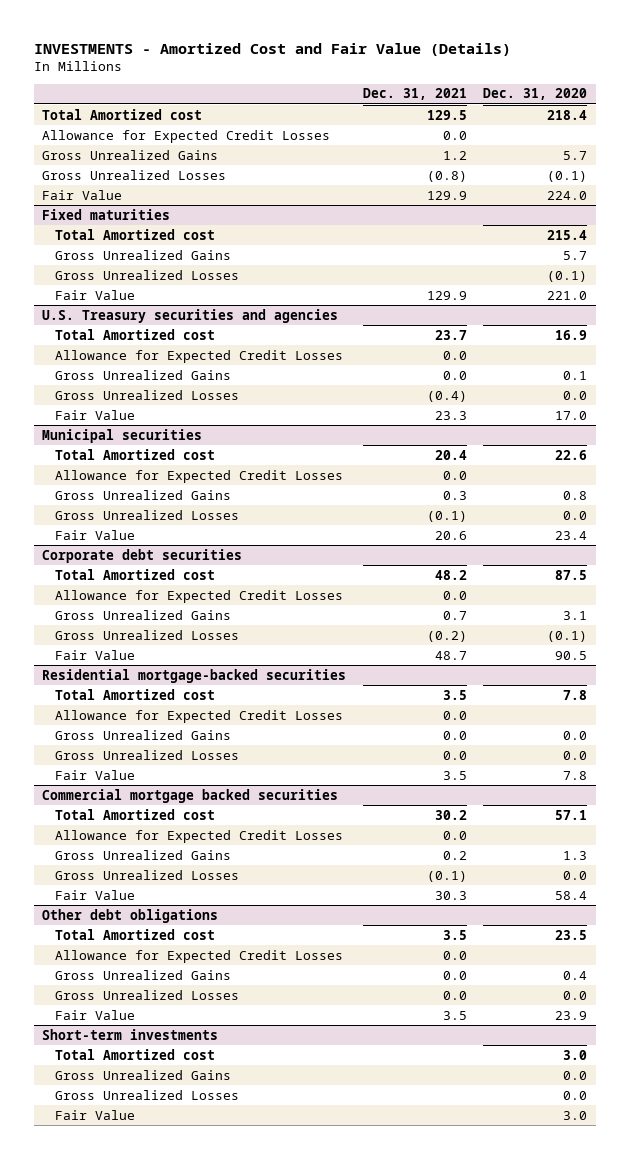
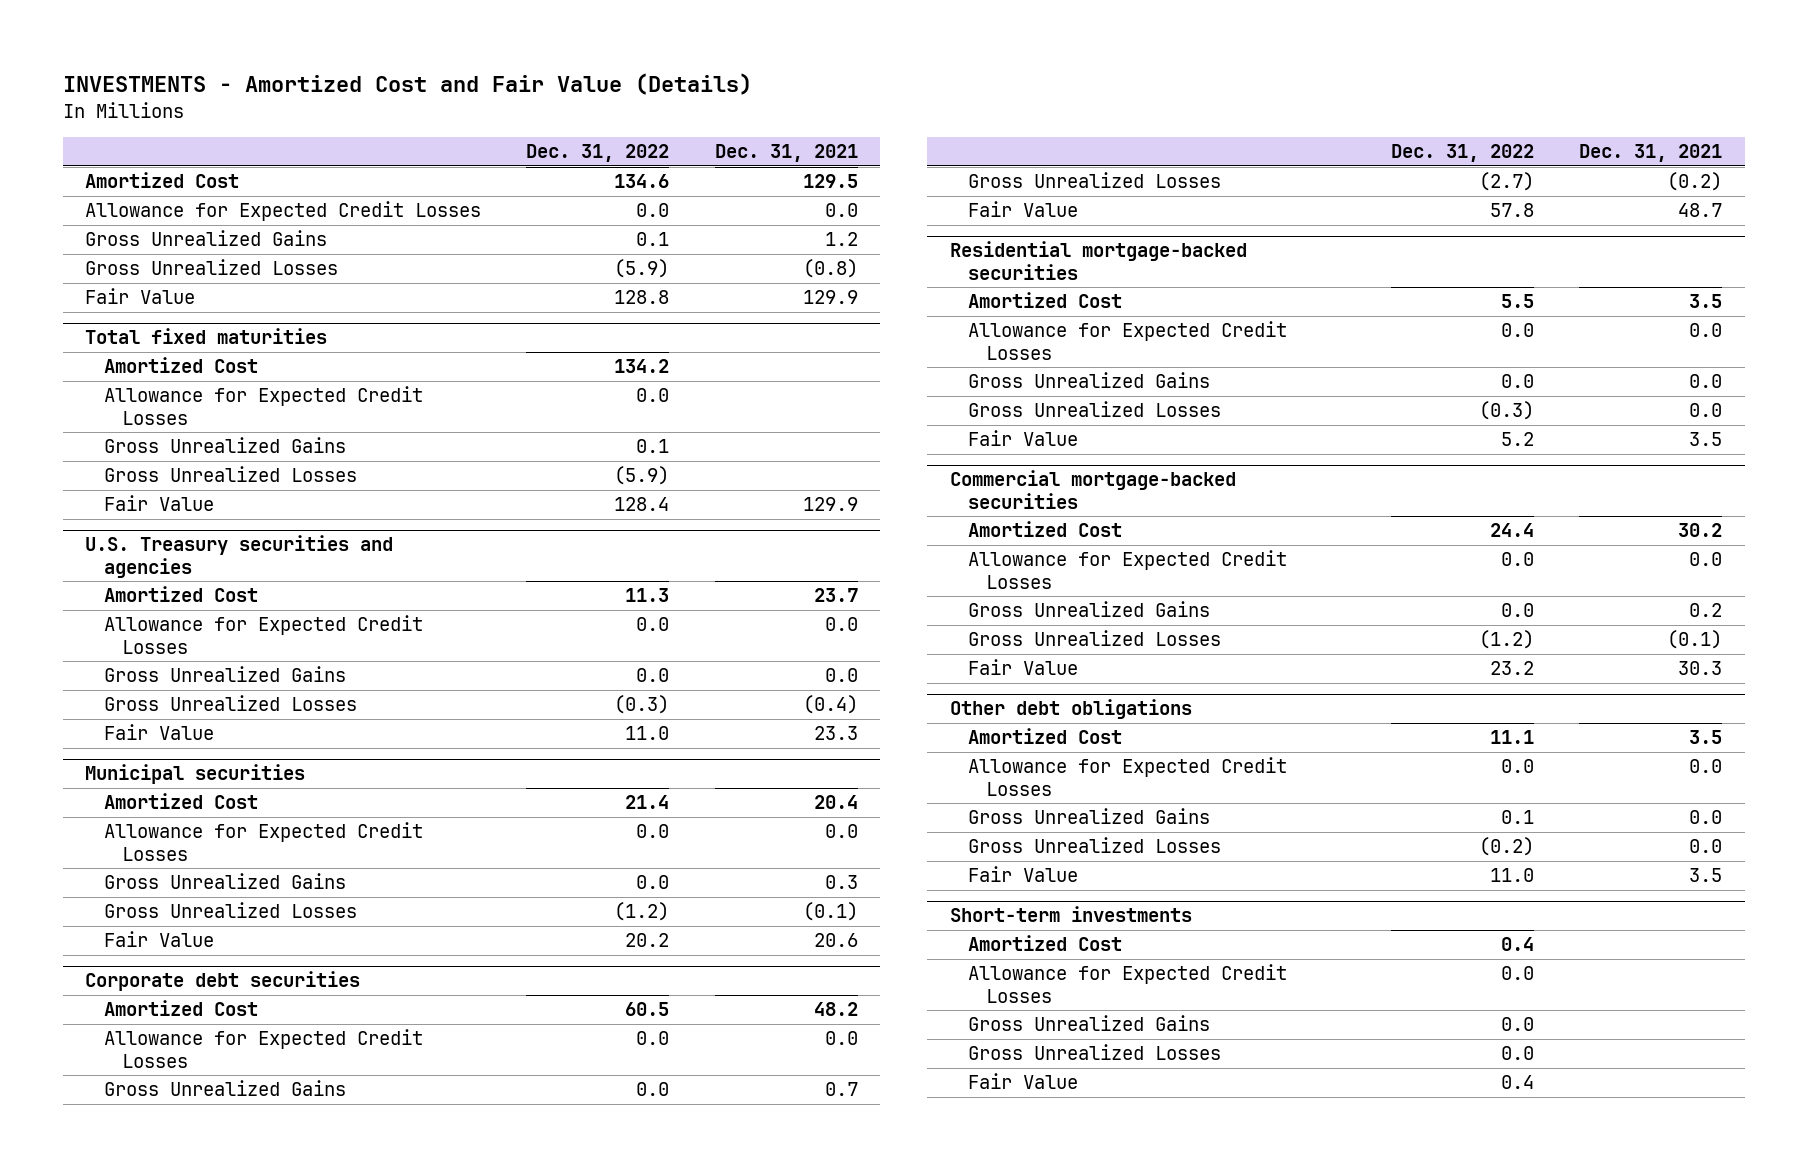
[483,88,588,101] Dec. 31, 2020 -> none
none -> [526,144,670,163] Dec. 31, 2022
[41,108,202,120] Total Amortized cost -> [85,172,240,189] Amortized Cost
[41,208,170,220] Fixed maturities -> [85,328,328,345] Total fixed maturities
[54,228,215,240] Total Amortized cost -> [103,357,258,374] Amortized Cost
none -> [103,386,423,425] Allowance for Expected Credit Losses
[54,328,215,340] Total Amortized cost -> [103,586,258,603] Amortized Cost
[54,448,215,460] Total Amortized cost -> [103,793,258,810] Amortized Cost
[54,568,215,580] Total Amortized cost -> [103,1000,258,1017] Amortized Cost
[54,688,215,700] Total Amortized cost -> [968,292,1123,309] Amortized Cost
[41,788,338,803] Commercial mortgage backed securities -> [950,470,1237,509] Commercial mortgage-backed securities
[54,808,215,820] Total Amortized cost -> [968,521,1123,538] Amortized Cost
[54,928,215,940] Total Amortized cost -> [968,728,1123,745] Amortized Cost
[54,1048,215,1060] Total Amortized cost -> [968,935,1123,952] Amortized Cost
none -> [968,964,1288,1003] Allowance for Expected Credit Losses

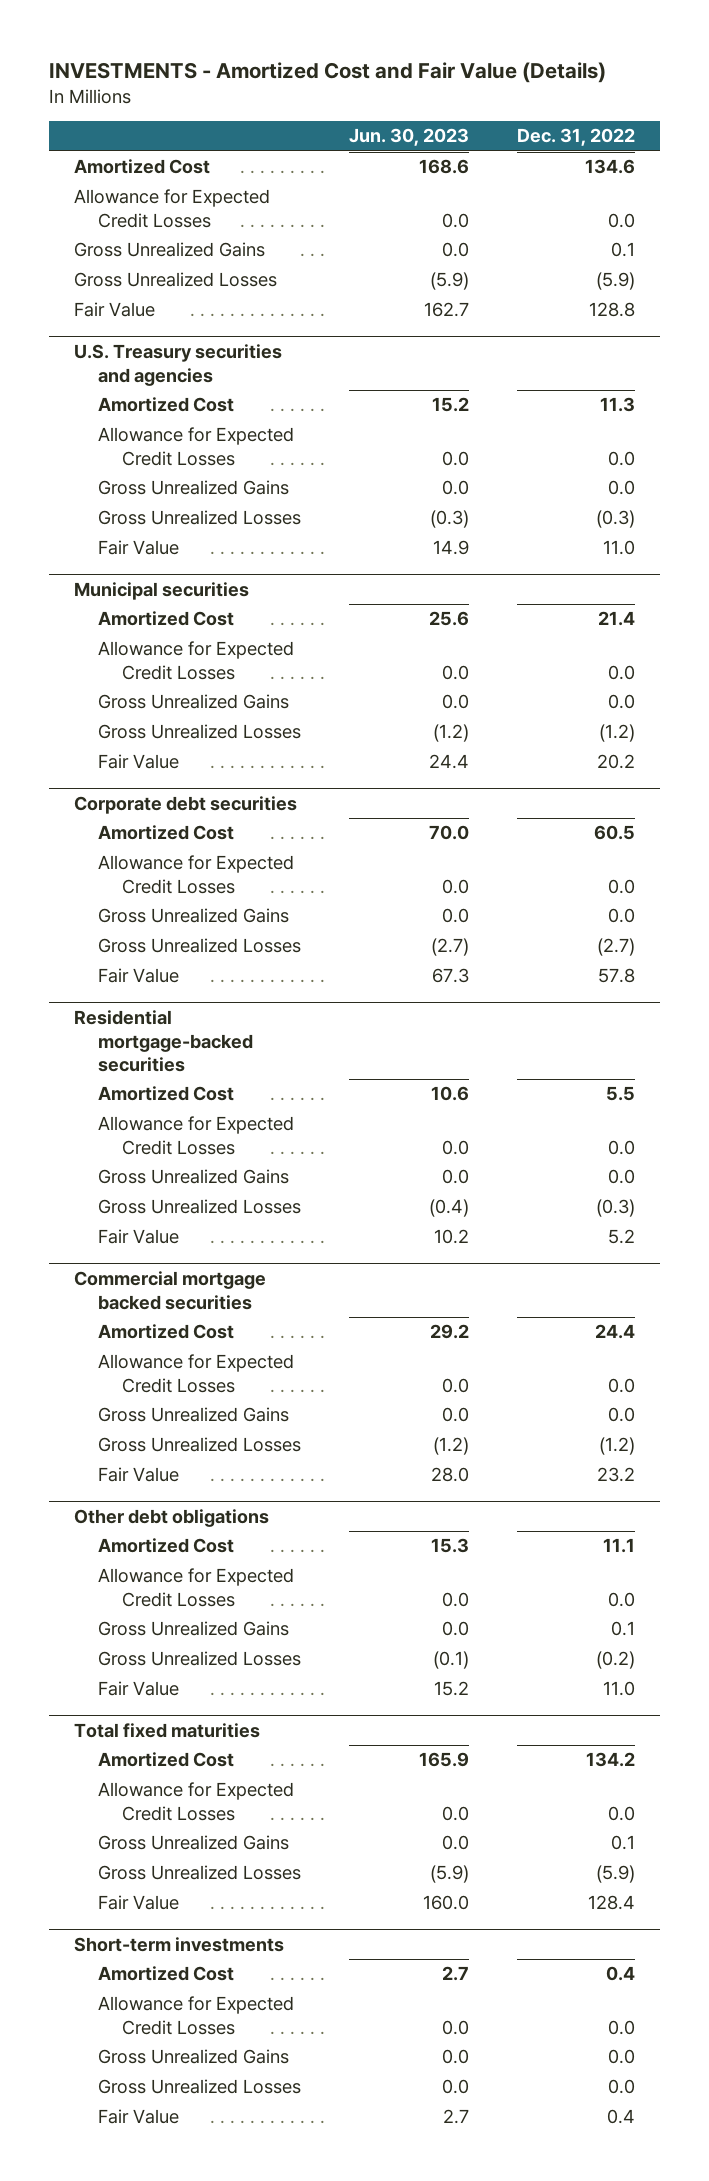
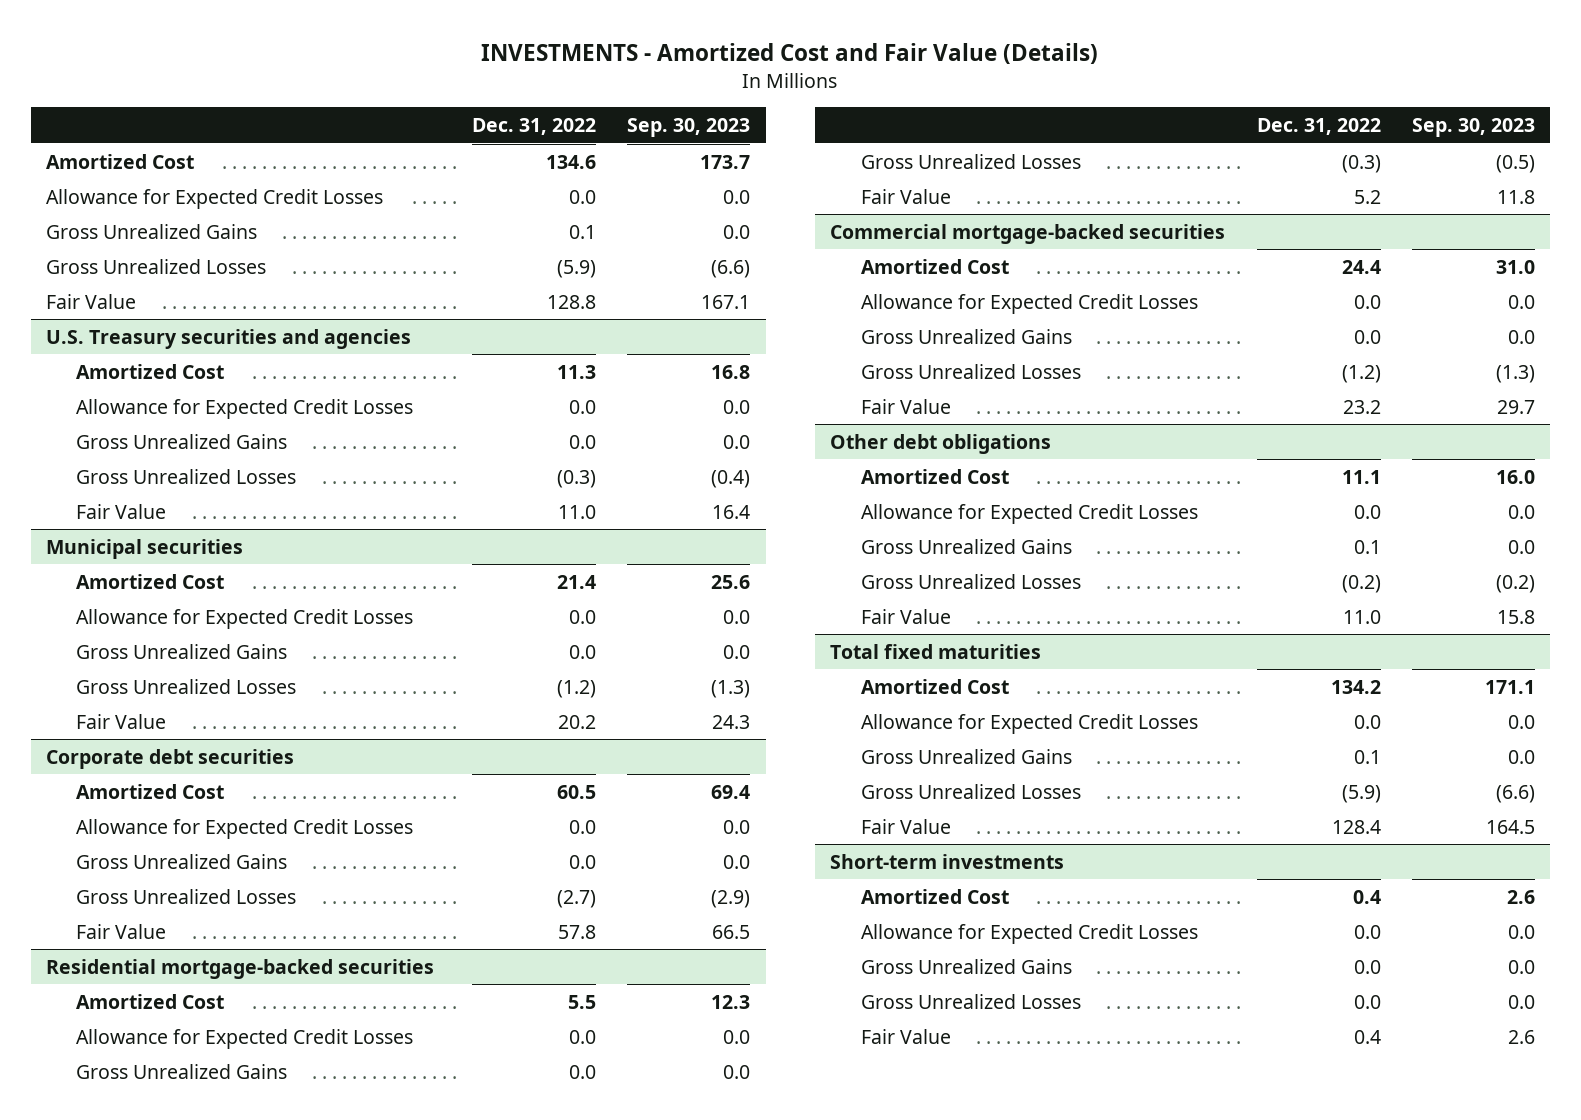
[348,128,469,147] Jun. 30, 2023 -> none
none -> [627,117,751,137] Sep. 30, 2023
[73,1271,266,1310] Commercial mortgage backed securities -> [830,223,1226,244] Commercial mortgage-backed securities

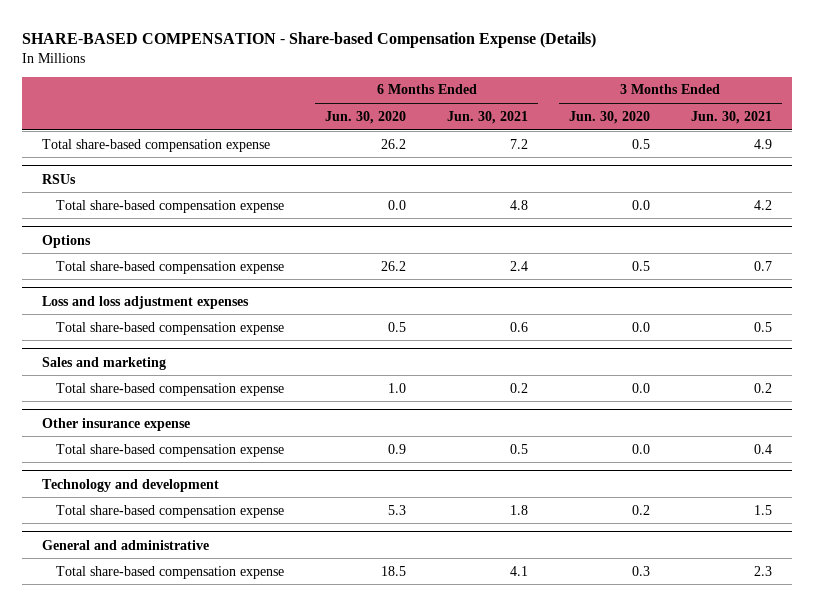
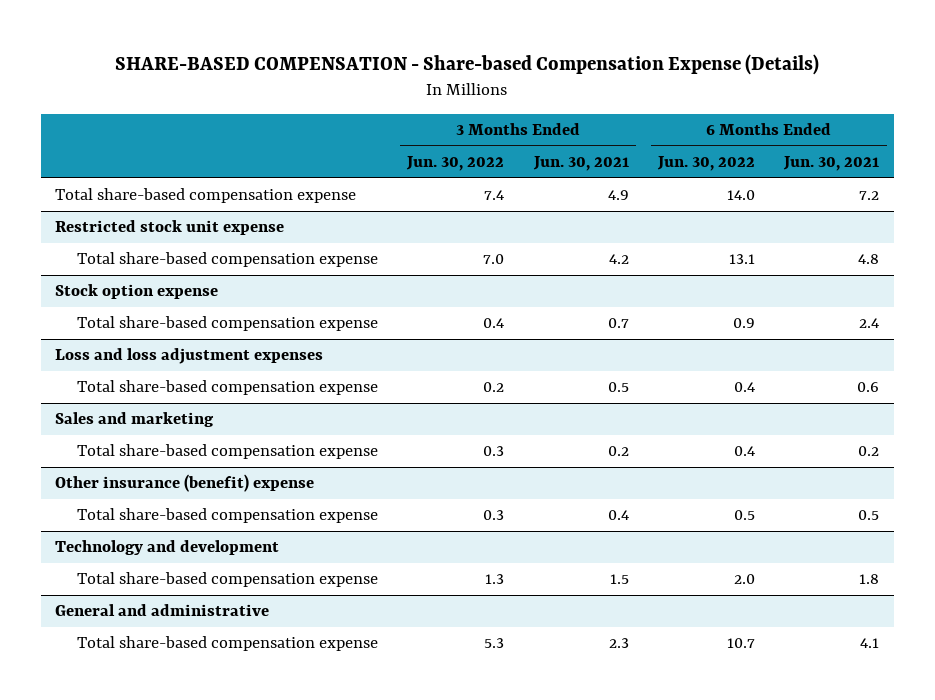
[325,110,407,124] Jun. 30, 2020 -> none
[568,110,650,124] Jun. 30, 2020 -> none
none -> [406,156,505,172] Jun. 30, 2022
none -> [656,156,755,172] Jun. 30, 2022
[42,173,77,184] RSUs -> [55,220,285,236] Restricted stock unit expense
[42,234,92,248] Options -> [55,284,219,300] Stock option expense
[42,417,191,431] Other insurance expense -> [55,474,315,493] Other insurance (benefit) expense

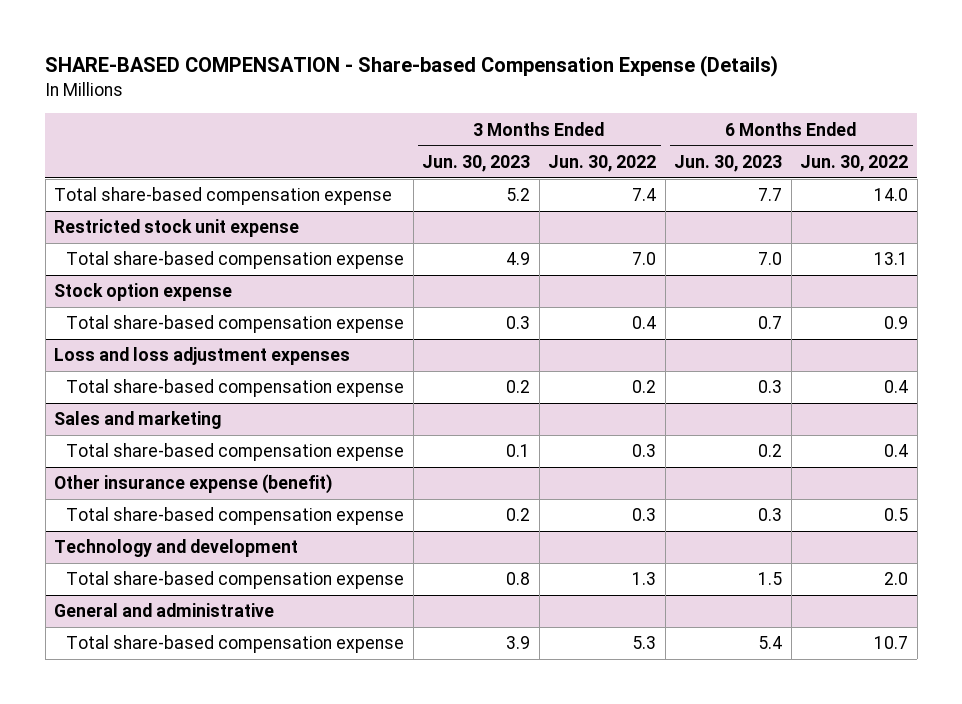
[532,156,629,172] Jun. 30, 2021 -> none
[783,156,880,172] Jun. 30, 2021 -> none
none -> [422,154,531,172] Jun. 30, 2023
none -> [674,154,783,172] Jun. 30, 2023
[55,474,315,493] Other insurance (benefit) expense -> [54,474,333,495] Other insurance expense (benefit)

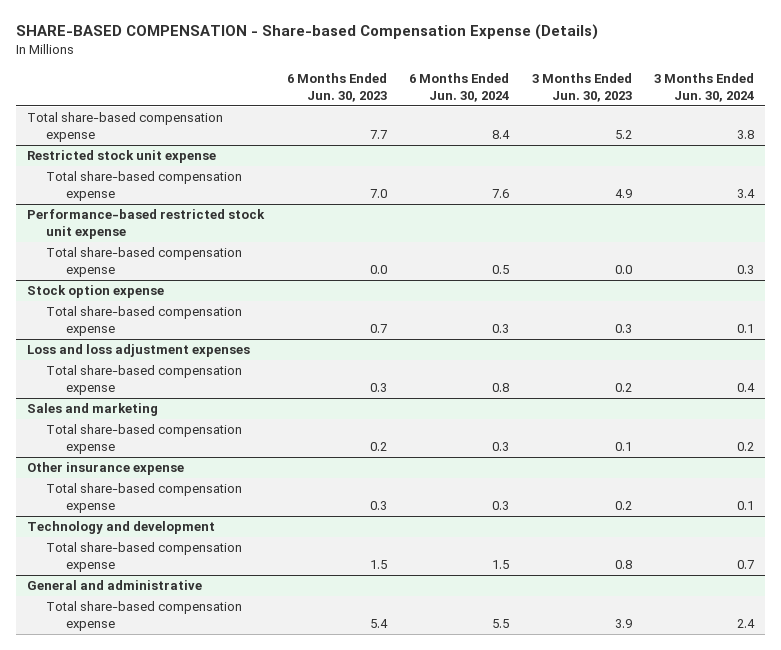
[548,154,657,172] Jun. 30, 2022 -> none
[800,154,909,172] Jun. 30, 2022 -> none
none -> [409,72,510,102] 6 Months Ended Jun. 30, 2024
none -> [654,72,755,102] 3 Months Ended Jun. 30, 2024
none -> [27,209,266,240] Performance-based restricted stock unit expense
none -> [46,247,243,278] Total share-based compensation expense
[54,474,333,495] Other insurance expense (benefit) -> [27,462,185,476] Other insurance expense

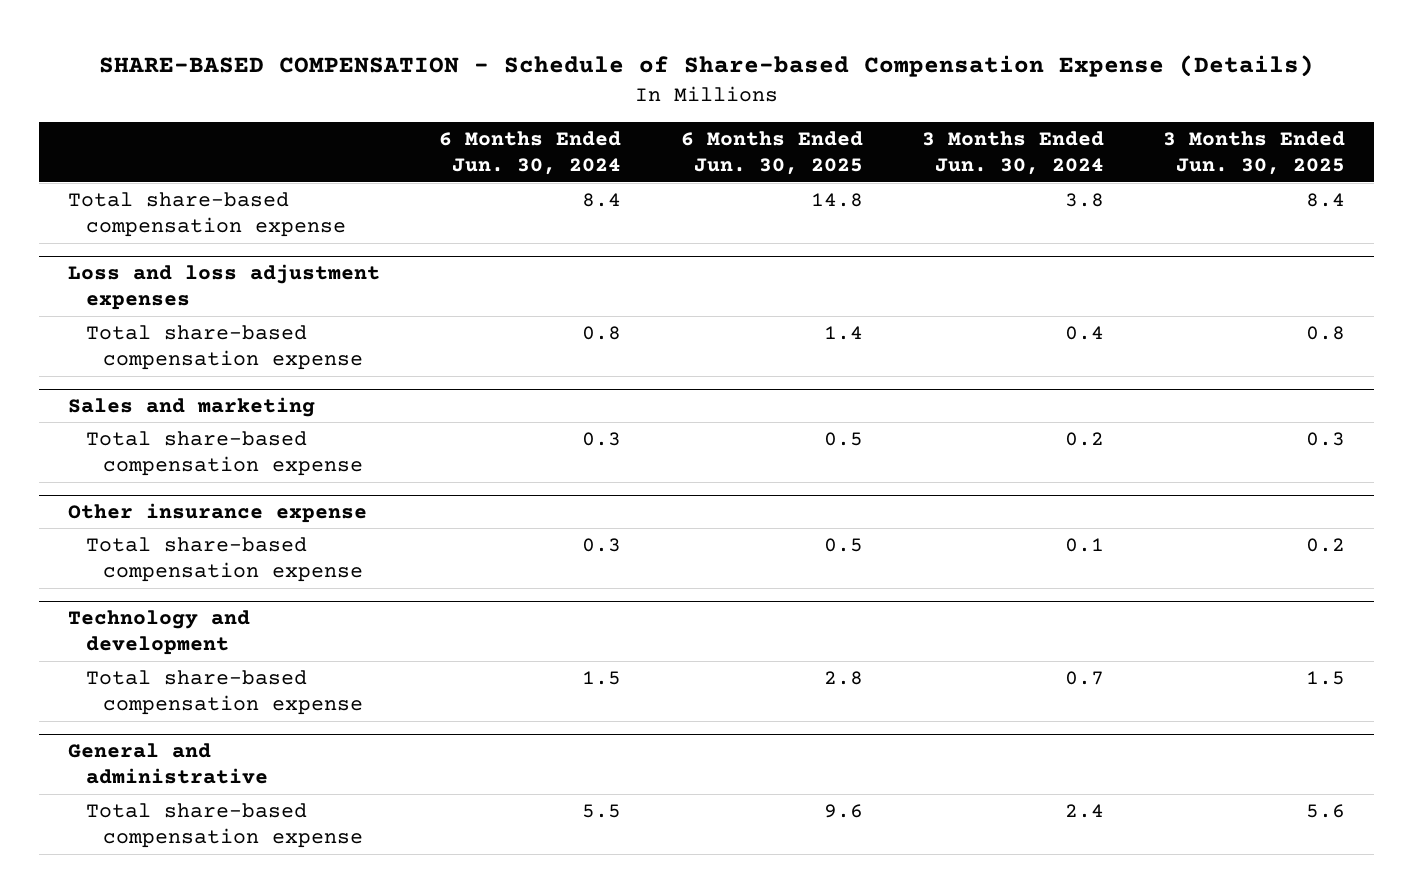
[15,24,598,41] SHARE-BASED COMPENSATION - Share-based Compensation Expense (Details) -> [98,54,1314,77] SHARE-BASED COMPENSATION - Schedule of Share-based Compensation Expense (Details)
[286,72,387,102] 6 Months Ended Jun. 30, 2023 -> none
[531,72,632,102] 3 Months Ended Jun. 30, 2023 -> none
none -> [680,131,863,176] 6 Months Ended Jun. 30, 2025
none -> [1162,131,1345,176] 3 Months Ended Jun. 30, 2025
[27,150,217,164] Restricted stock unit expense -> none
[46,171,243,202] Total share-based compensation expense -> none
[27,209,266,240] Performance-based restricted stock unit expense -> none
[46,247,243,278] Total share-based compensation expense -> none
[27,285,165,299] Stock option expense -> none
[46,306,243,337] Total share-based compensation expense -> none

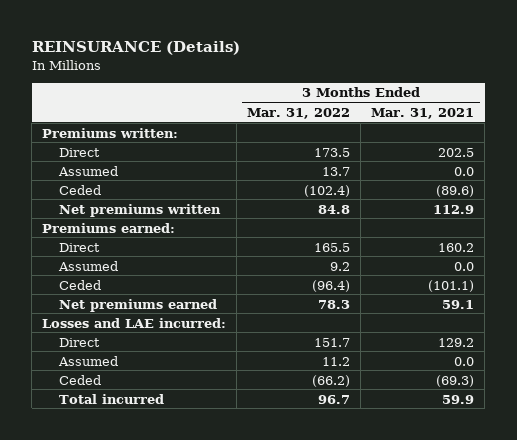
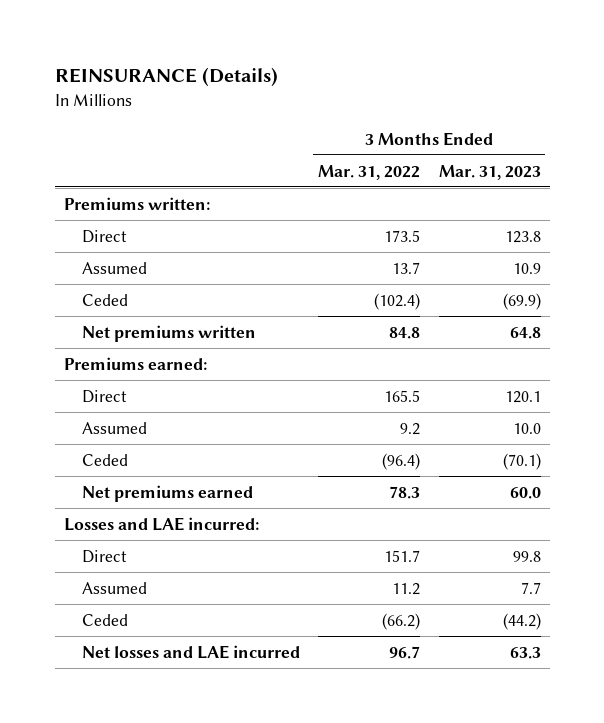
[371,107,475,119] Mar. 31, 2021 -> none
none -> [438,164,541,180] Mar. 31, 2023
[59,393,165,404] Total incurred -> [81,644,300,659] Net losses and LAE incurred

